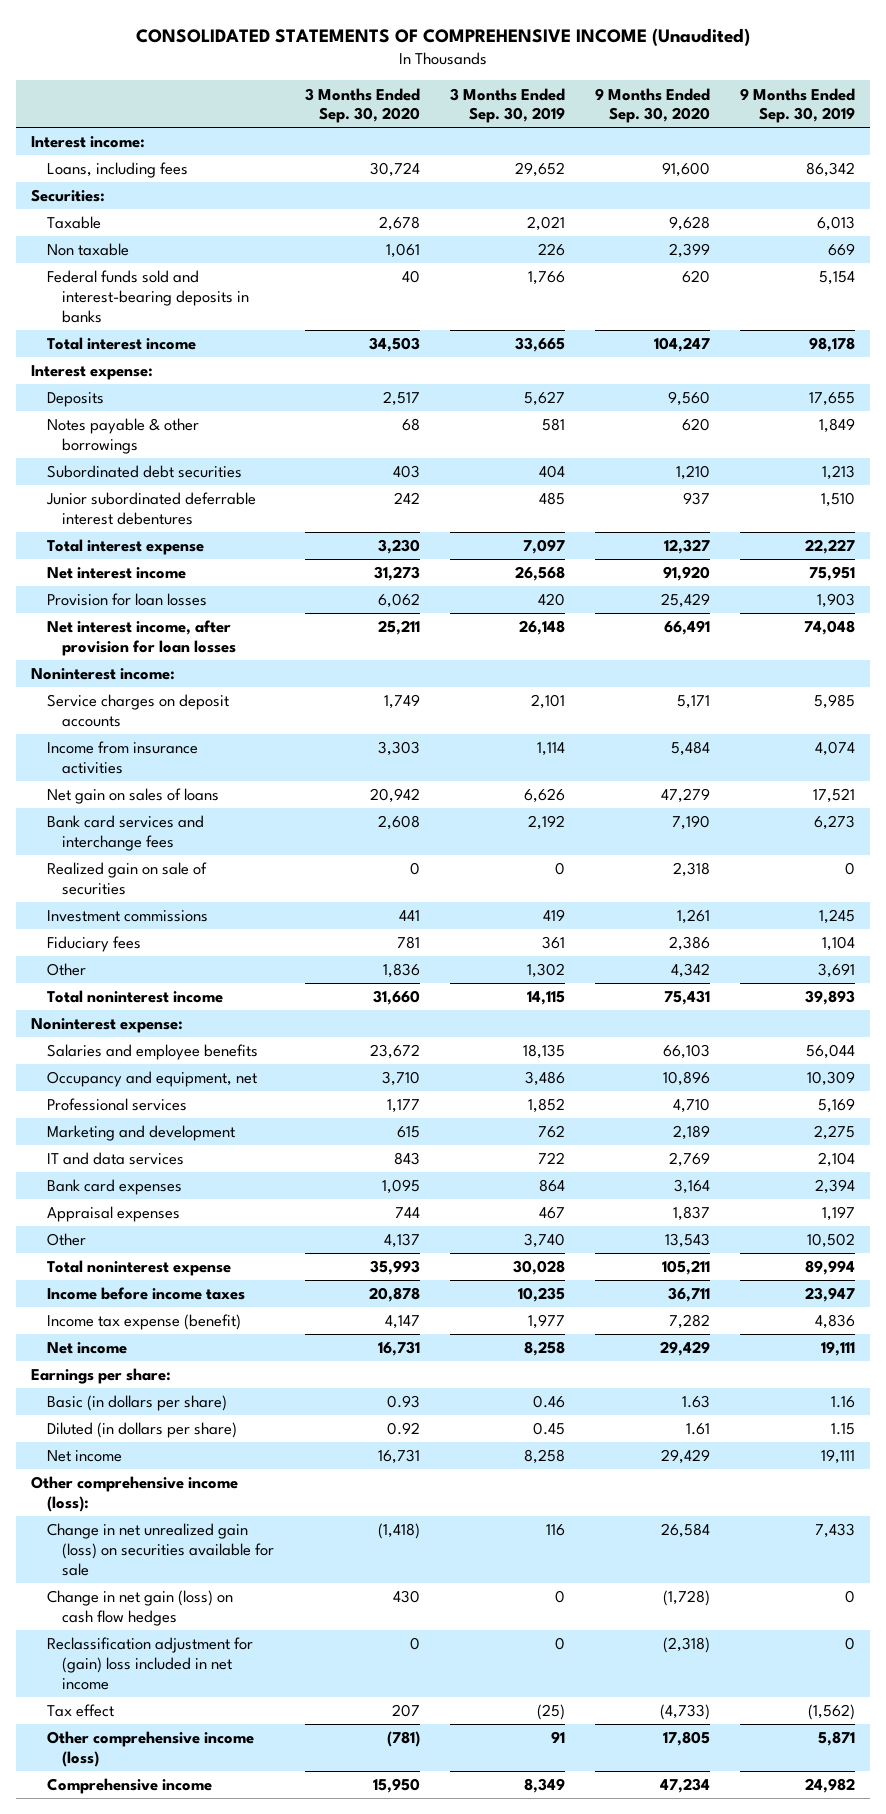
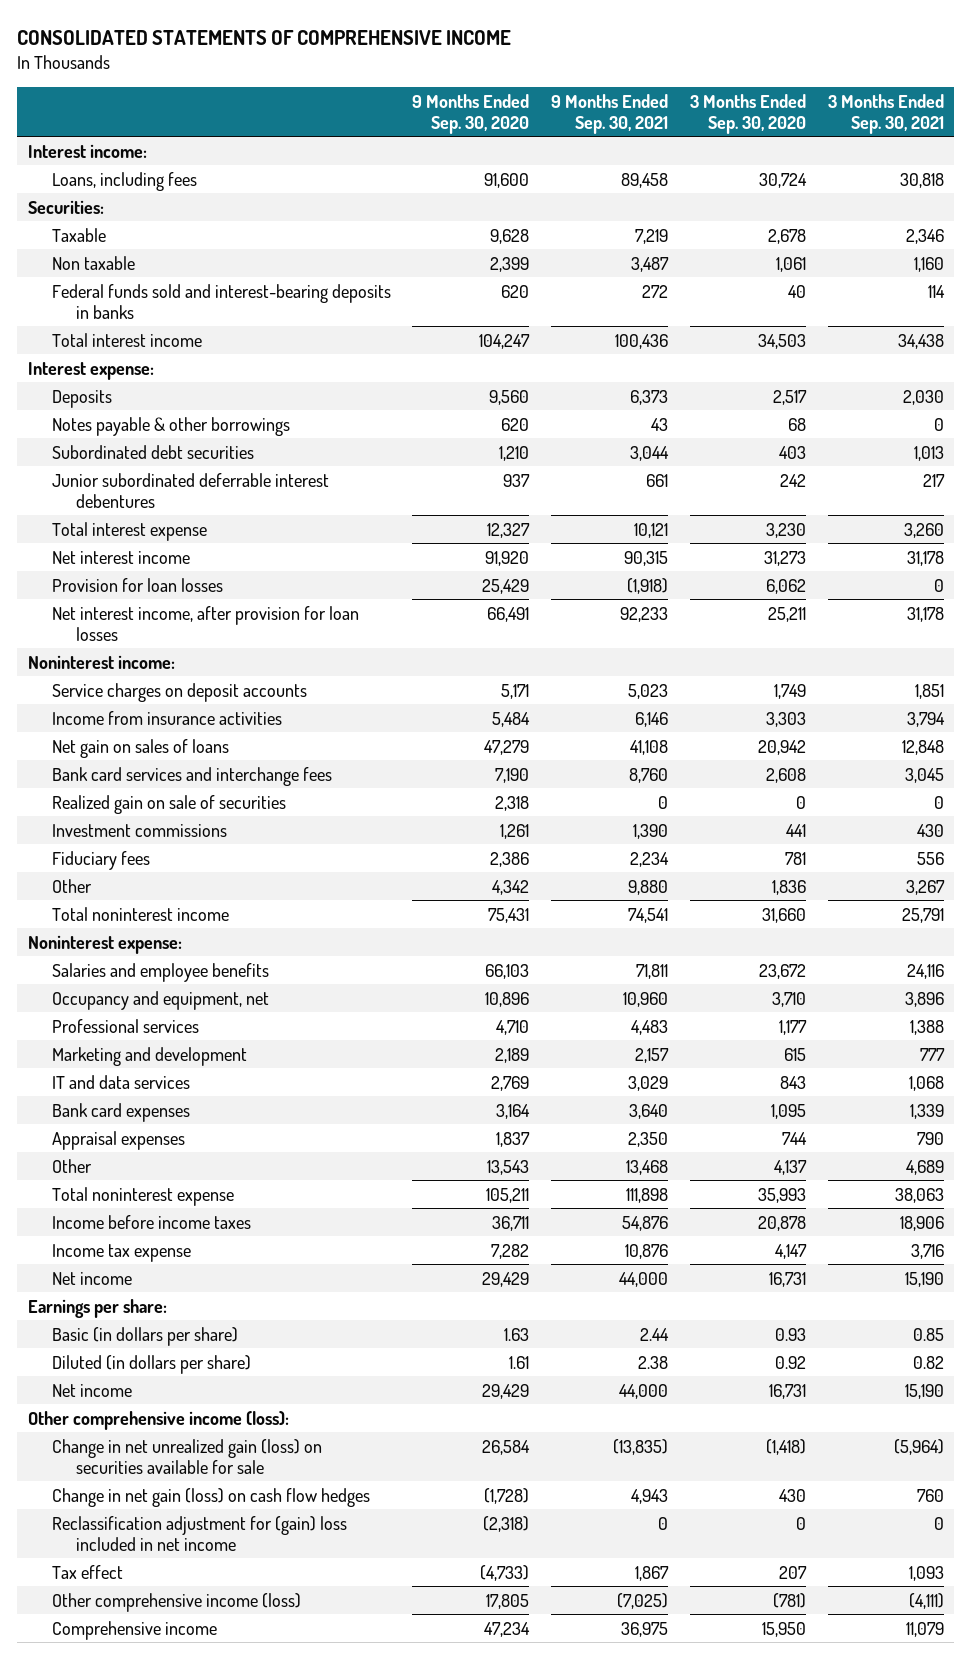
[136,27,751,46] CONSOLIDATED STATEMENTS OF COMPREHENSIVE INCOME (Unaudited) -> [16,29,511,45] CONSOLIDATED STATEMENTS OF COMPREHENSIVE INCOME
[449,87,565,124] 3 Months Ended Sep. 30, 2019 -> none
[739,87,855,124] 9 Months Ended Sep. 30, 2019 -> none
none -> [551,93,669,134] 9 Months Ended Sep. 30, 2021
none -> [827,93,944,134] 3 Months Ended Sep. 30, 2021
[46,1314,241,1331] Income tax expense (benefit) -> [51,1243,191,1262] Income tax expense

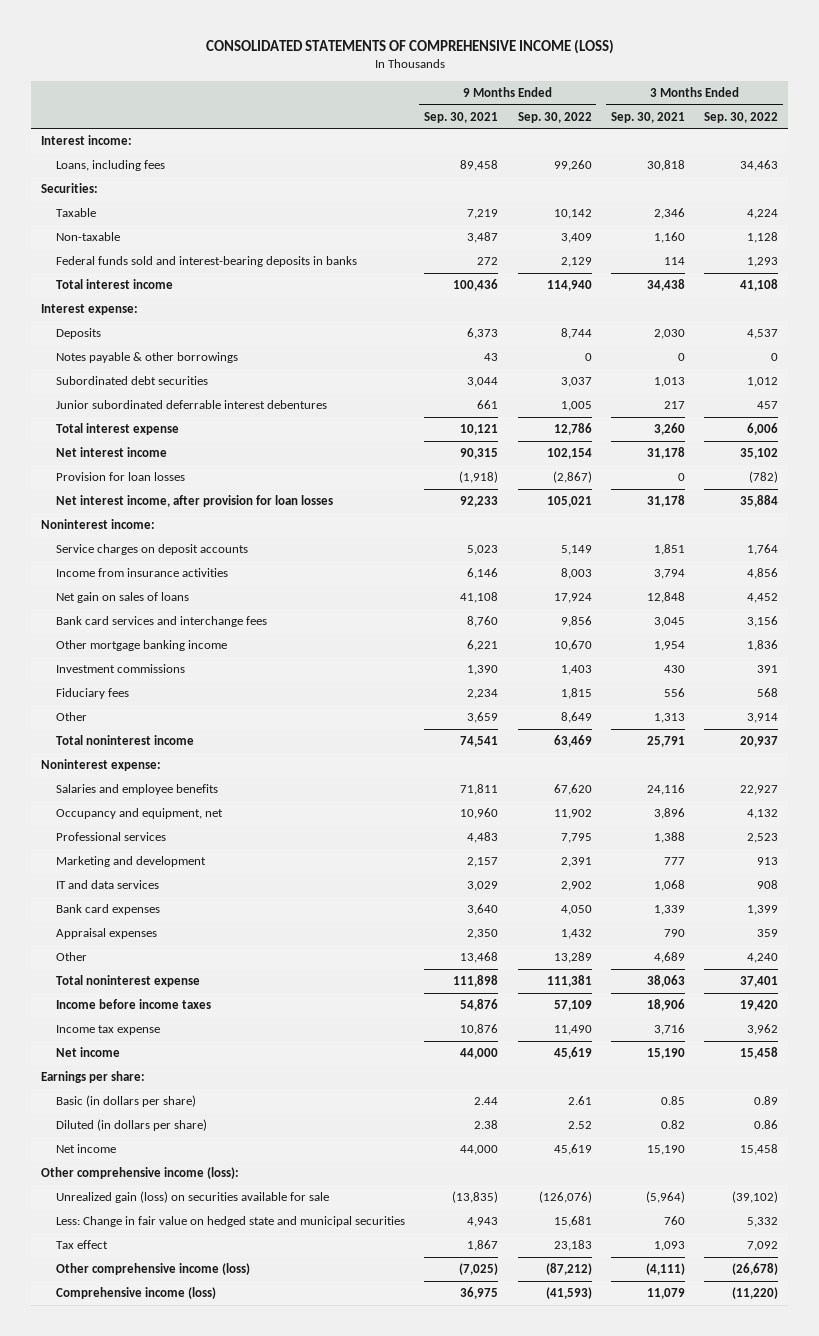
[16,29,511,45] CONSOLIDATED STATEMENTS OF COMPREHENSIVE INCOME -> [205,38,614,54] CONSOLIDATED STATEMENTS OF COMPREHENSIVE INCOME (LOSS)
[412,93,530,134] 9 Months Ended Sep. 30, 2020 -> none
[689,93,806,134] 3 Months Ended Sep. 30, 2020 -> none
none -> [517,111,592,123] Sep. 30, 2022
none -> [704,111,779,123] Sep. 30, 2022
[51,255,135,270] Non taxable -> [55,232,120,242] Non-taxable
[51,794,286,814] Realized gain on sale of securities -> none
none -> [55,640,227,652] Other mortgage banking income
[628,879,669,895] 9,880 -> [467,712,499,724] 3,659
[905,879,945,895] 3,267 -> [653,713,685,724] 1,313
[51,1515,347,1551] Reclassification adjustment for (gain) loss included in net income -> none
[51,1438,322,1474] Change in net unrealized gain (loss) on securities available for sale -> [55,1191,329,1204] Unrealized gain (loss) on securities available for sale
[51,1487,370,1507] Change in net gain (loss) on cash flow hedges -> [55,1216,405,1228] Less: Change in fair value on hedged state and municipal securities
[51,1620,217,1640] Comprehensive income -> [55,1287,216,1300] Comprehensive income (loss)

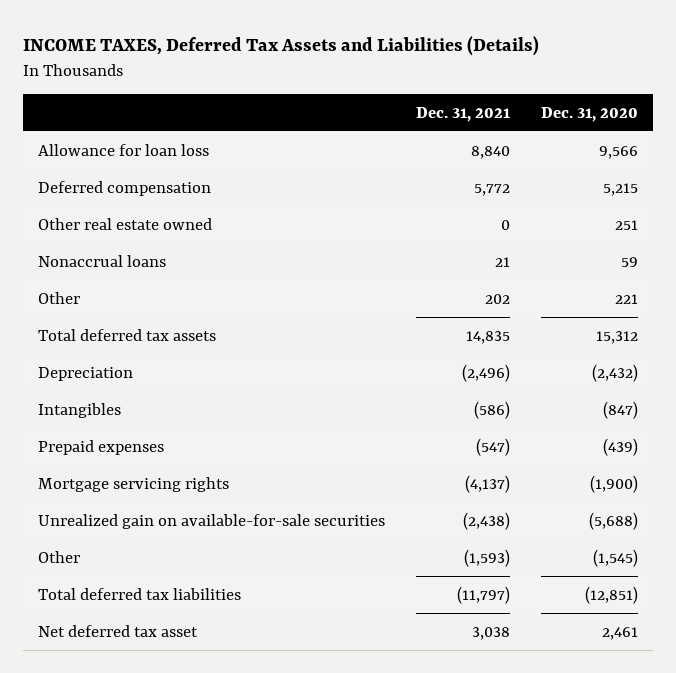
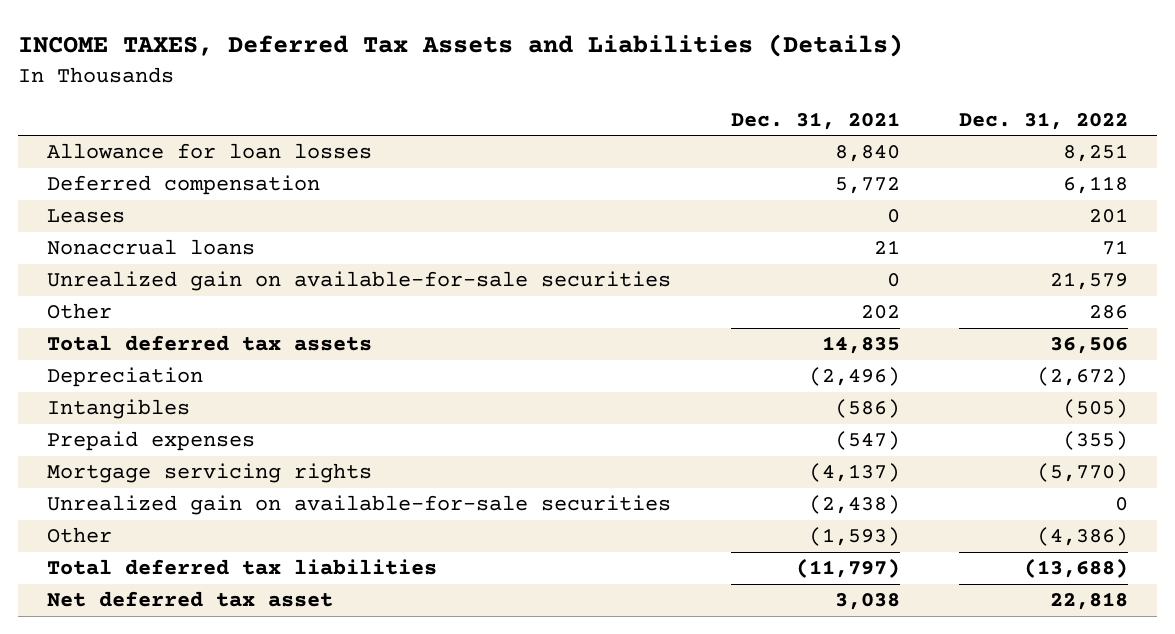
[541,106,639,122] Dec. 31, 2020 -> none
none -> [958,111,1128,130] Dec. 31, 2022
[38,143,210,156] Allowance for loan loss -> [47,143,373,160] Allowance for loan losses
[38,217,213,230] Other real estate owned -> none
none -> [47,209,126,224] Leases
none -> [47,271,672,292] Unrealized gain on available-for-sale securities

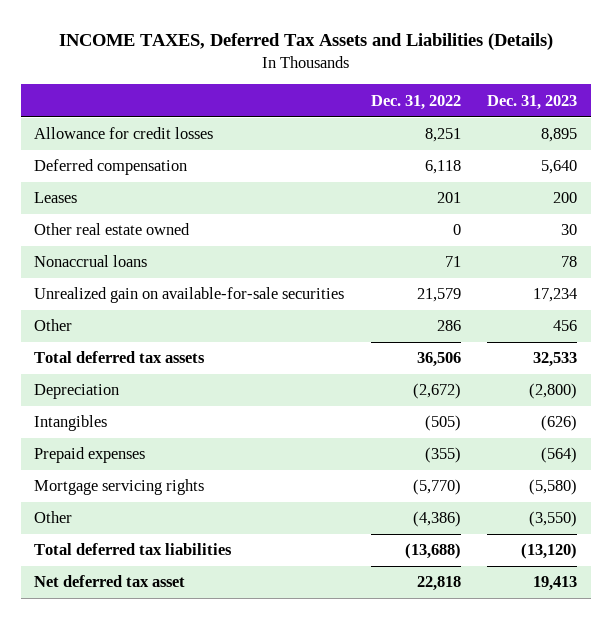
[730,111,900,130] Dec. 31, 2021 -> none
none -> [487,94,578,110] Dec. 31, 2023
[47,143,373,160] Allowance for loan losses -> [34,127,214,140] Allowance for credit losses
none -> [34,223,191,236] Other real estate owned
[47,495,672,516] Unrealized gain on available-for-sale securities -> none

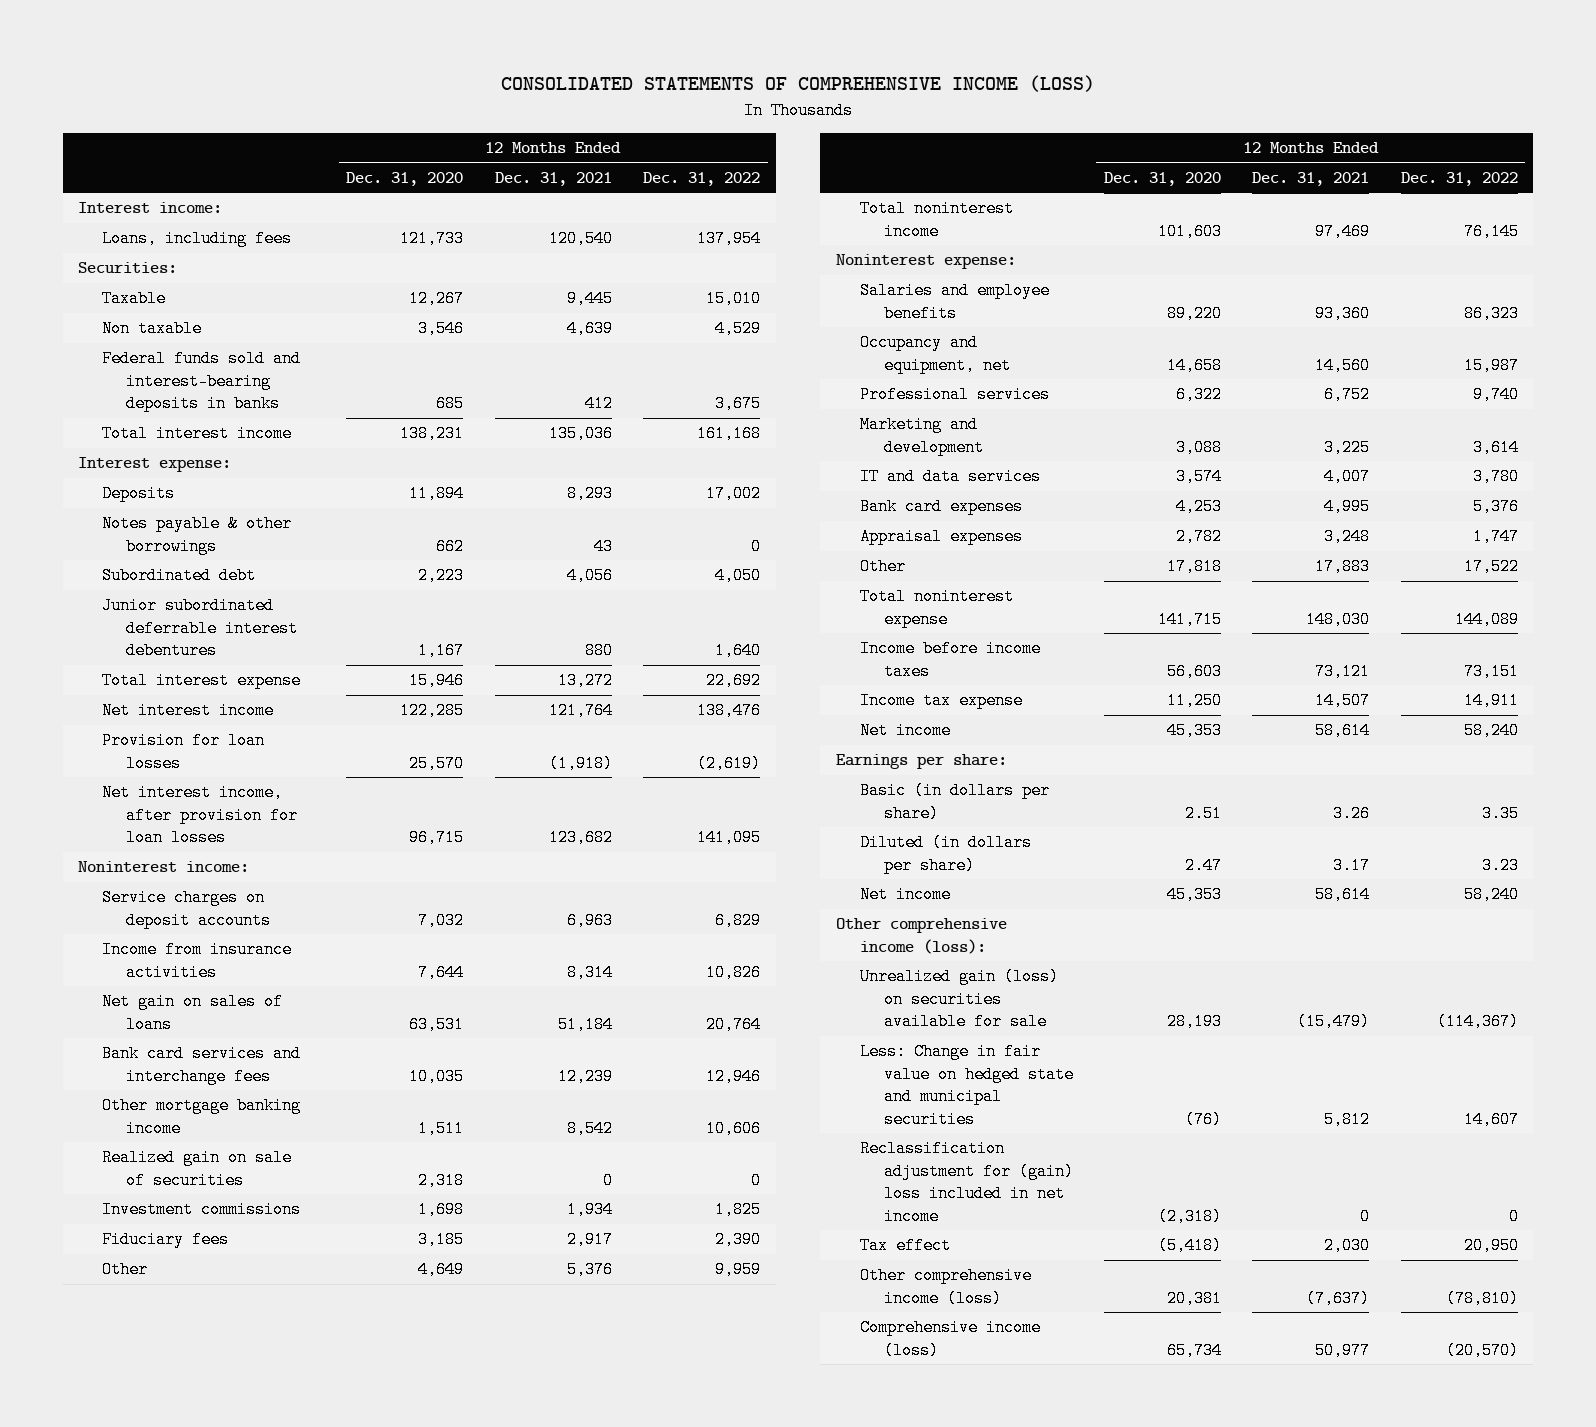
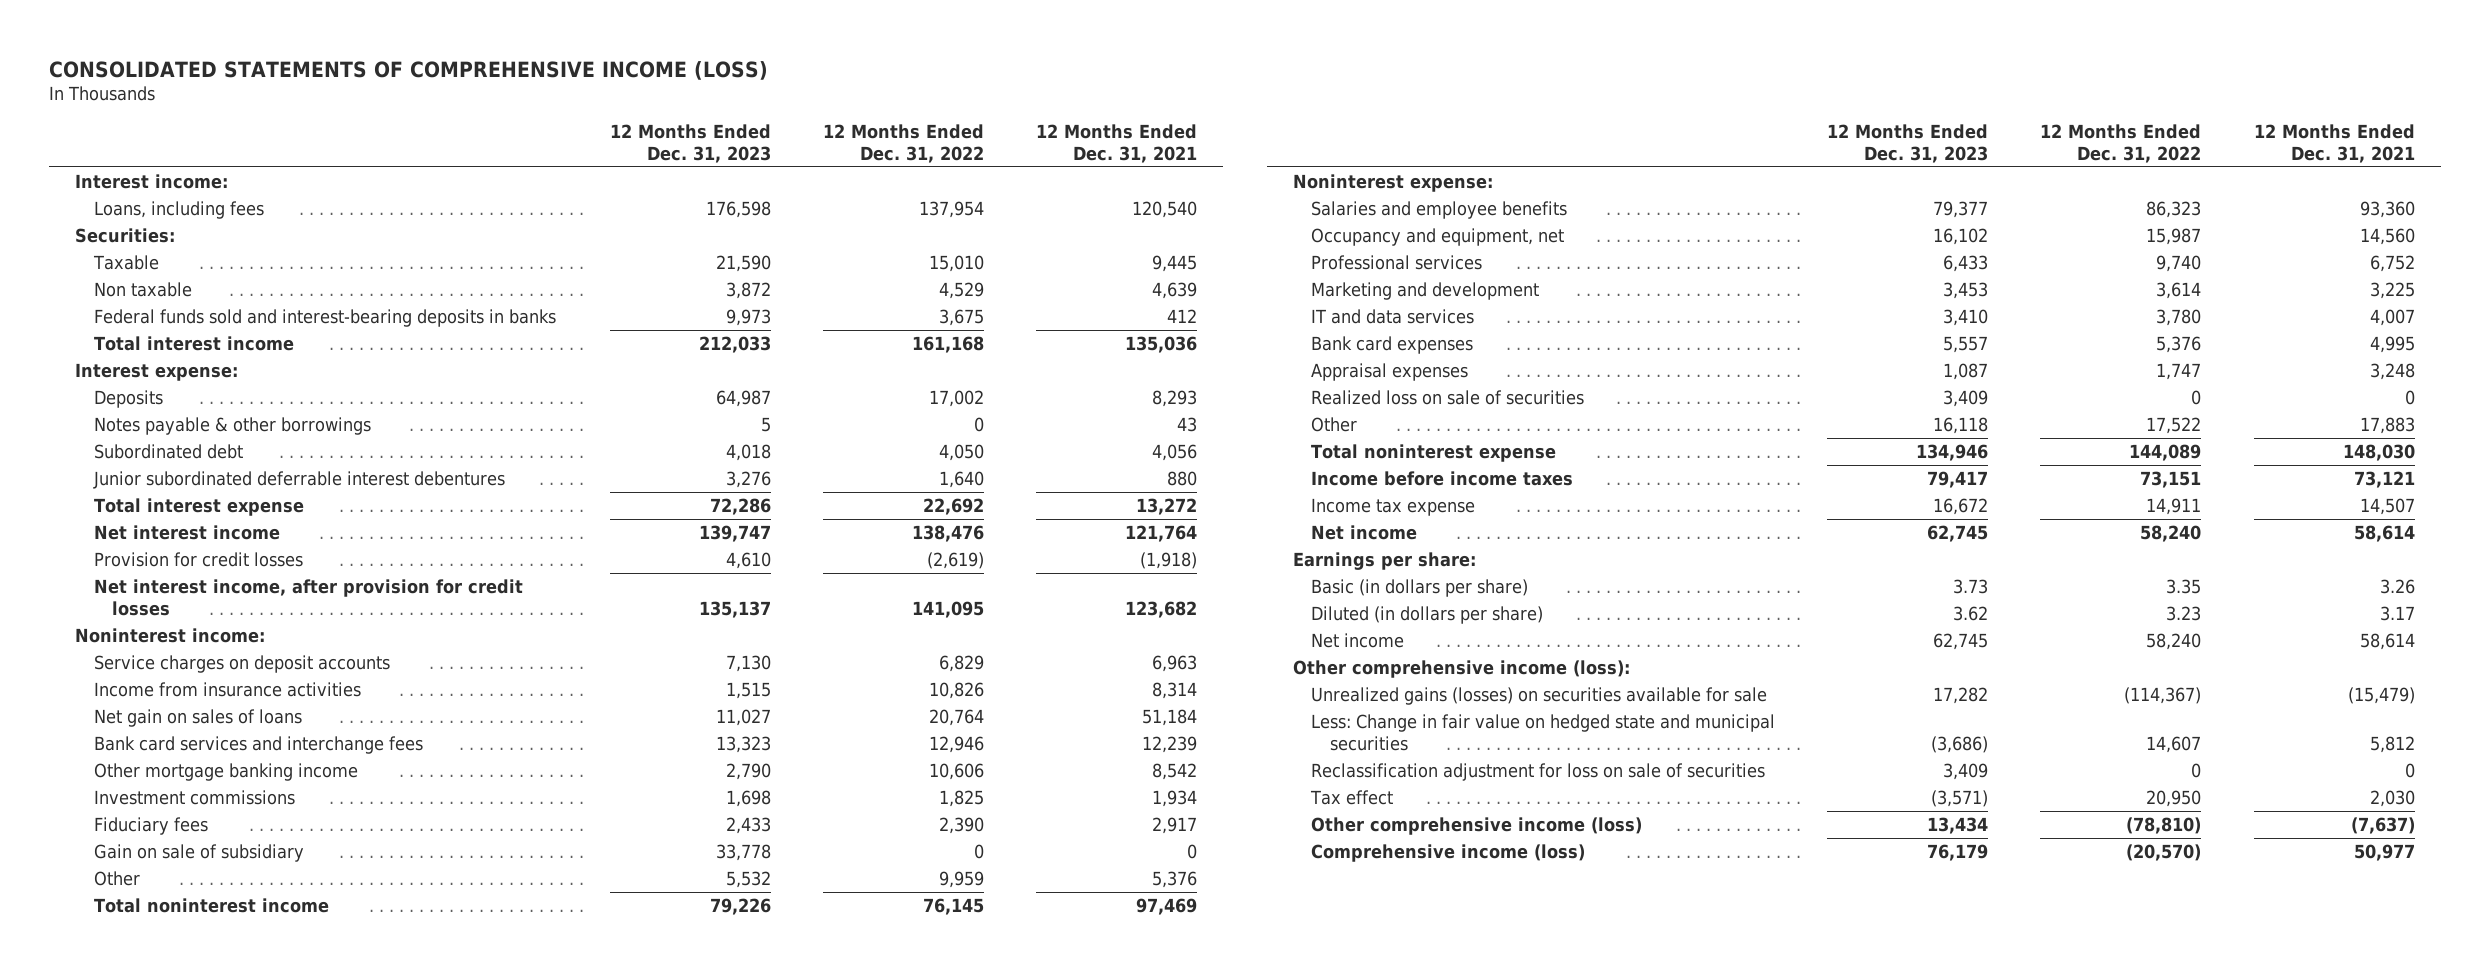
[346,171,464,186] Dec. 31, 2020 -> none
none -> [609,123,771,163] 12 Months Ended Dec. 31, 2023
[102,732,266,772] Provision for loan losses -> [93,551,303,567] Provision for credit losses
[102,784,299,847] Net interest income, after provision for loan losses -> [93,578,523,617] Net interest income, after provision for credit losses
[102,1149,293,1189] Realized gain on sale of securities -> none
none -> [93,843,304,862] Gain on sale of subsidiary
none -> [1311,389,1585,405] Realized loss on sale of securities
[859,968,1059,1031] Unrealized gain (loss) on securities available for sale -> [1311,686,1768,705] Unrealized gains (losses) on securities available for sale
[859,1140,1074,1225] Reclassification adjustment for (gain) loss included in net income -> none
none -> [1311,762,1766,781] Reclassification adjustment for loss on sale of securities

